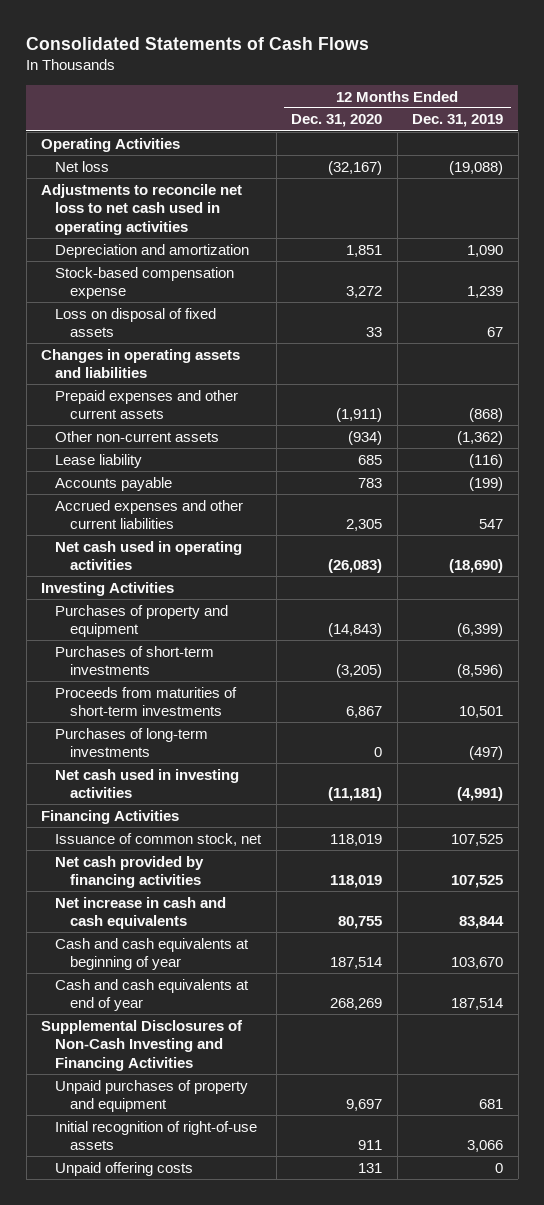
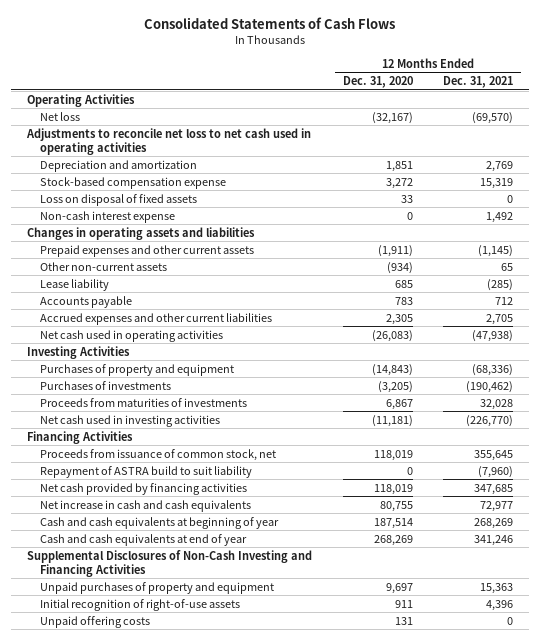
[412,114,504,128] Dec. 31, 2019 -> none
none -> [443,76,514,89] Dec. 31, 2021
none -> [40,210,176,223] Non-cash interest expense
[55,727,209,758] Purchases of long-term investments -> none
[55,645,215,676] Purchases of short-term investments -> [40,380,172,390] Purchases of investments
[55,686,238,717] Proceeds from maturities of short-term investments -> [40,397,248,407] Proceeds from maturities of investments
[55,832,263,846] Issuance of common stock, net -> [40,448,277,461] Proceeds from issuance of common stock, net
none -> [40,465,253,478] Repayment of ASTRA build to suit liability

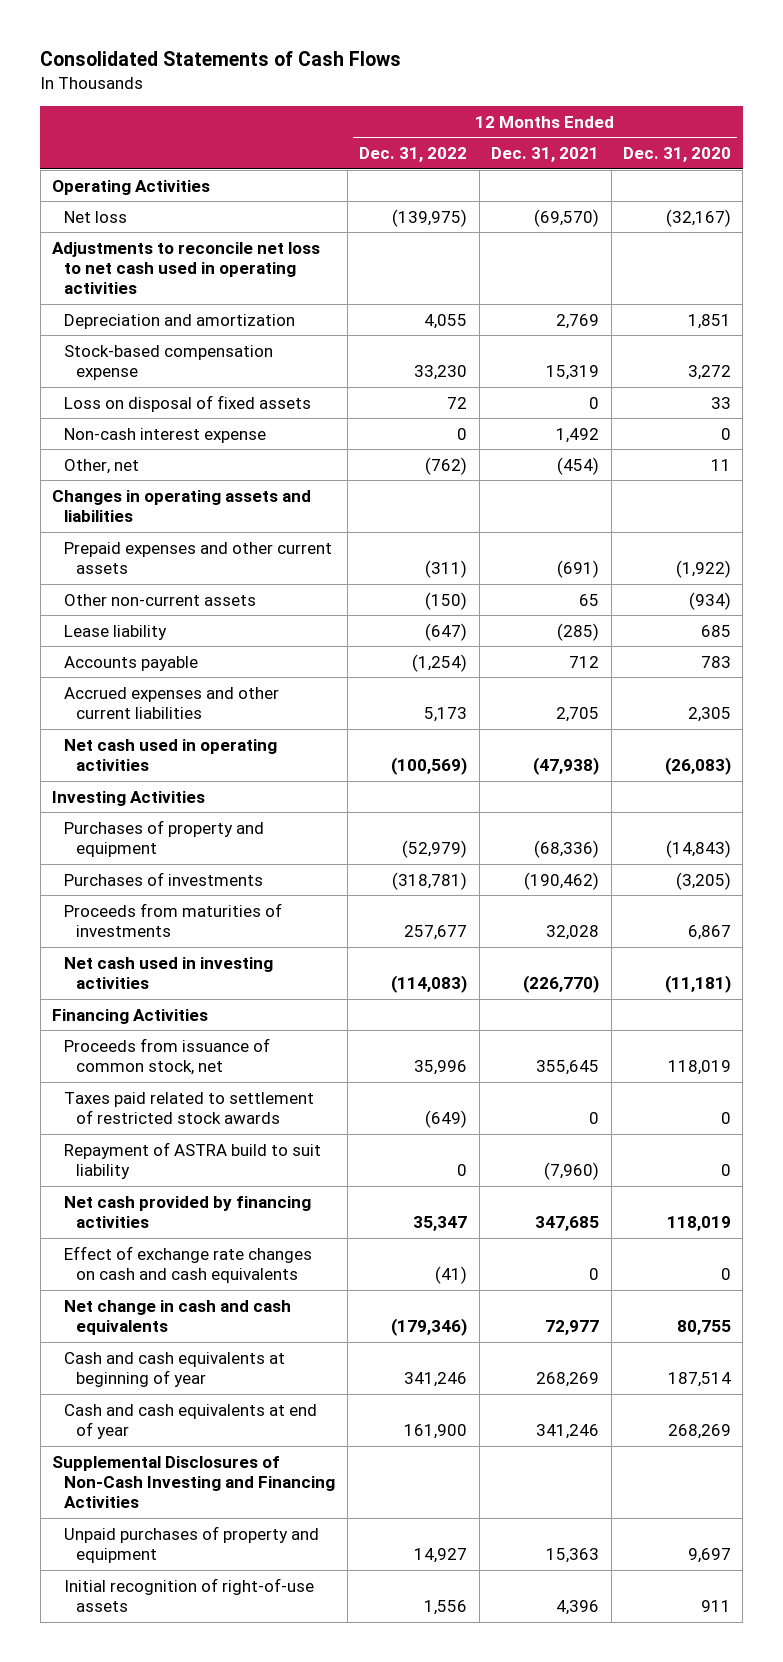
none -> [359,146,468,162] Dec. 31, 2022
none -> [64,458,140,474] Other, net
[377,244,413,257] (1,911) -> [676,559,732,578] (1,922)
[478,244,514,257] (1,145) -> [557,559,600,578] (691)
none -> [64,1091,315,1124] Taxes paid related to settlement of restricted stock awards
none -> [64,1245,313,1283] Effect of exchange rate changes on cash and cash equivalents
[40,499,252,512] Net increase in cash and cash equivalents -> [64,1299,292,1335] Net change in cash and cash equivalents
[40,615,151,628] Unpaid offering costs -> none

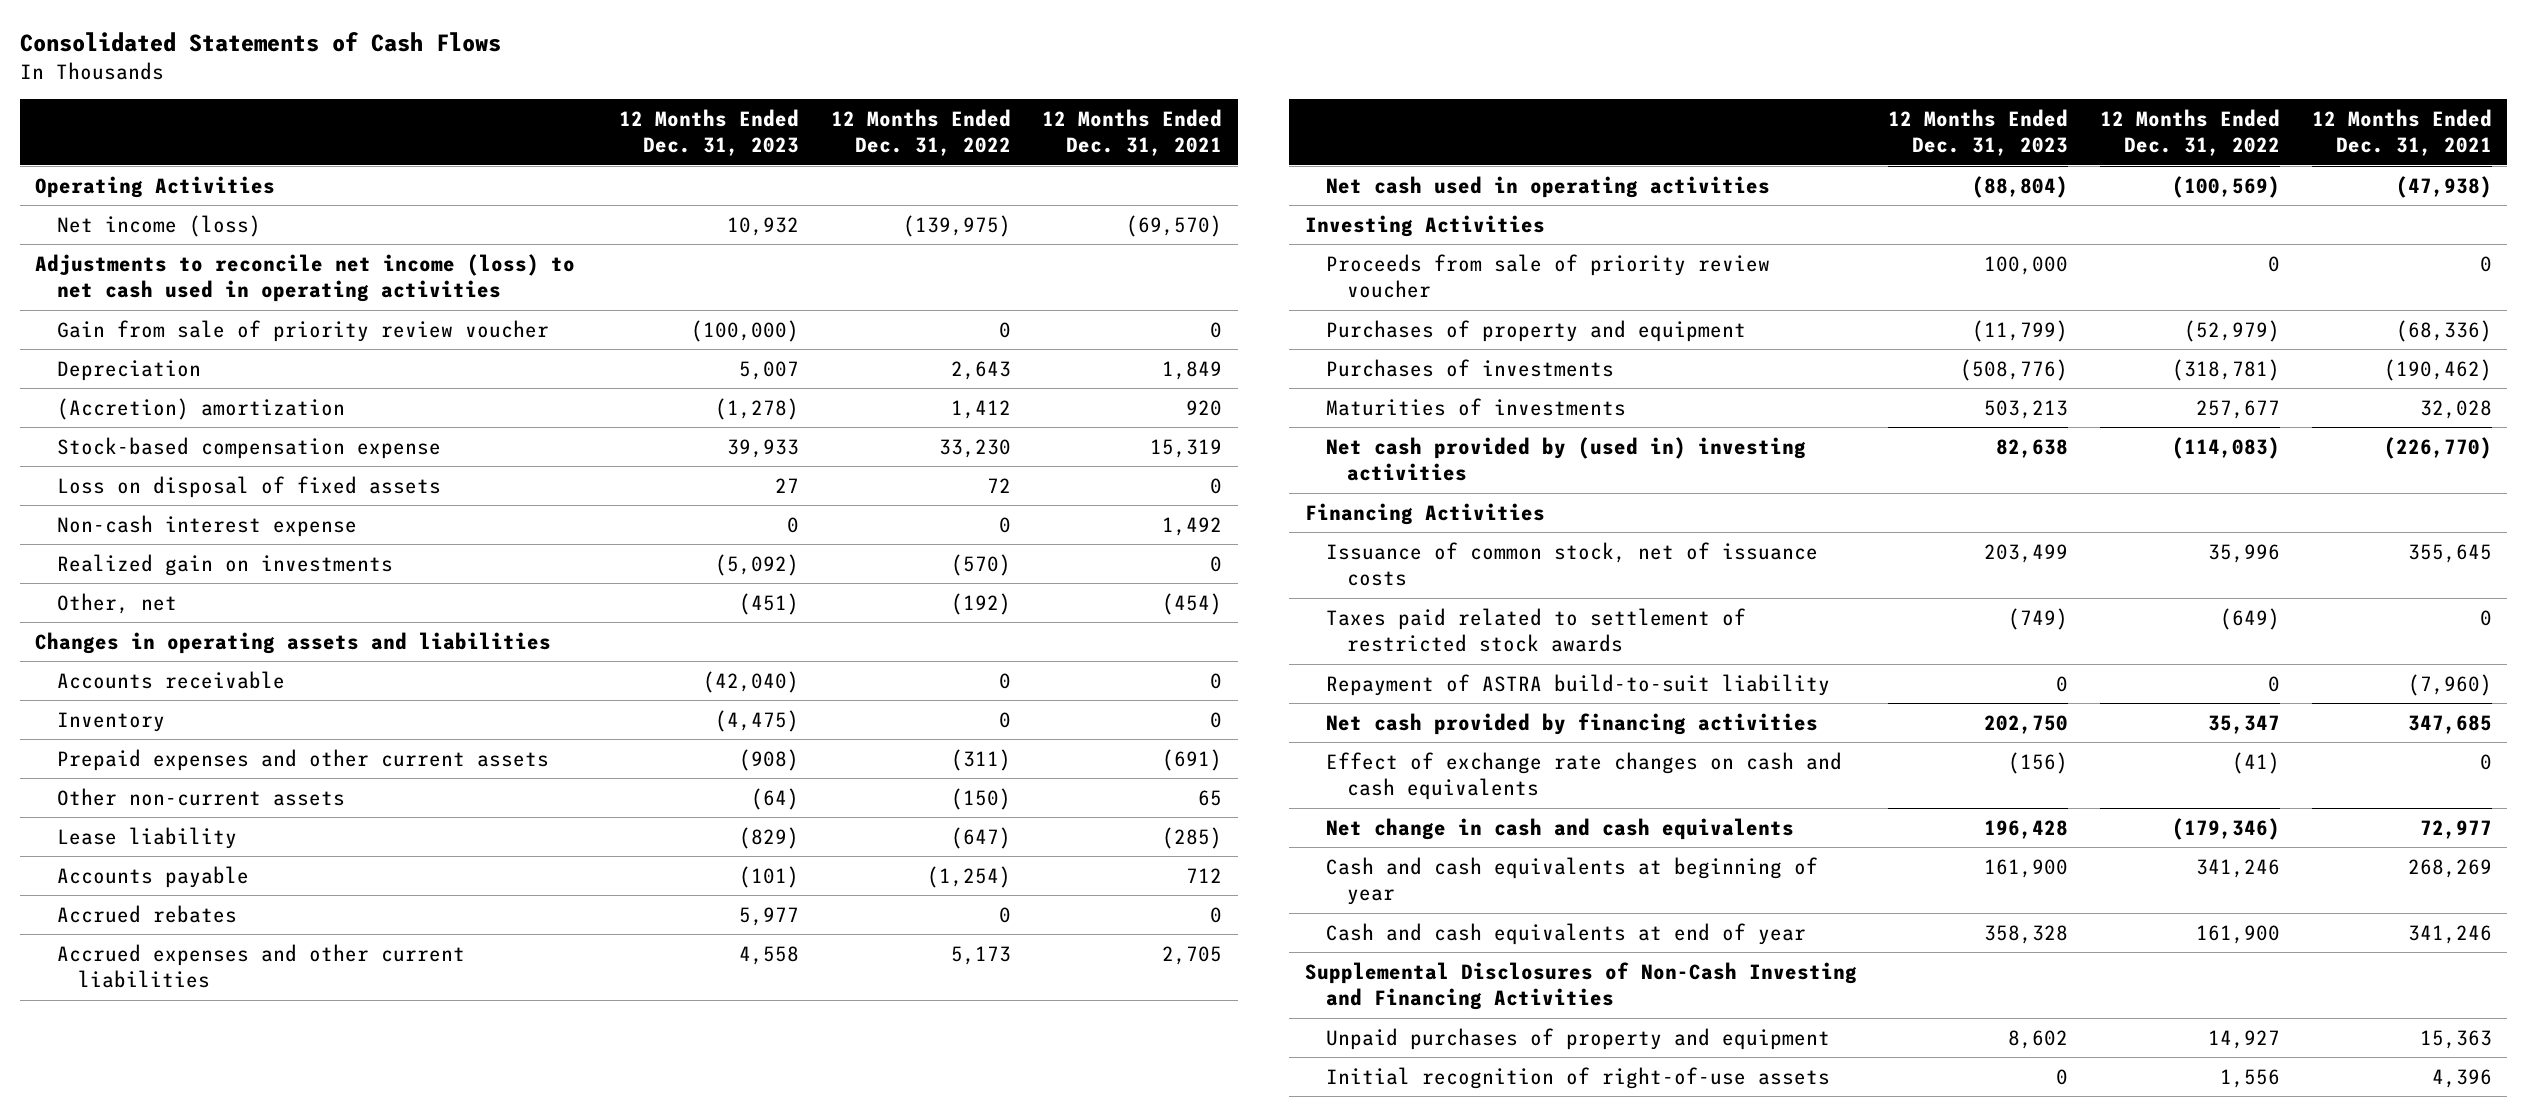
[623,146,732,162] Dec. 31, 2020 -> none
none -> [619,109,800,157] 12 Months Ended Dec. 31, 2023
[64,313,296,329] Depreciation and amortization -> none
[64,210,128,223] Net loss -> [56,214,261,237] Net income (loss)
[52,241,321,295] Adjustments to reconcile net loss to net cash used in operating activities -> [35,253,576,303] Adjustments to reconcile net income (loss) to net cash used in operating activities
none -> [56,319,549,342] Gain from sale of priority review voucher
none -> [56,359,201,381] Depreciation
none -> [56,397,345,420] (Accretion) amortization
none -> [56,553,393,576] Realized gain on investments
[425,456,468,475] (762) -> [950,592,1011,615] (192)
none -> [56,670,285,689] Accounts receivable
none -> [56,711,165,732] Inventory
none -> [56,904,237,923] Accrued rebates
none -> [1326,253,1771,299] Proceeds from sale of priority review voucher
[64,902,283,937] Proceeds from maturities of investments -> [1326,397,1627,416] Maturities of investments
[64,956,274,989] Net cash used in investing activities -> [1326,436,1807,482] Net cash provided by (used in) investing activities
[64,1037,271,1075] Proceeds from issuance of common stock, net -> [1326,541,1819,587] Issuance of common stock, net of issuance costs
[64,1141,322,1179] Repayment of ASTRA build to suit liability -> [1326,673,1831,696] Repayment of ASTRA build-to-suit liability

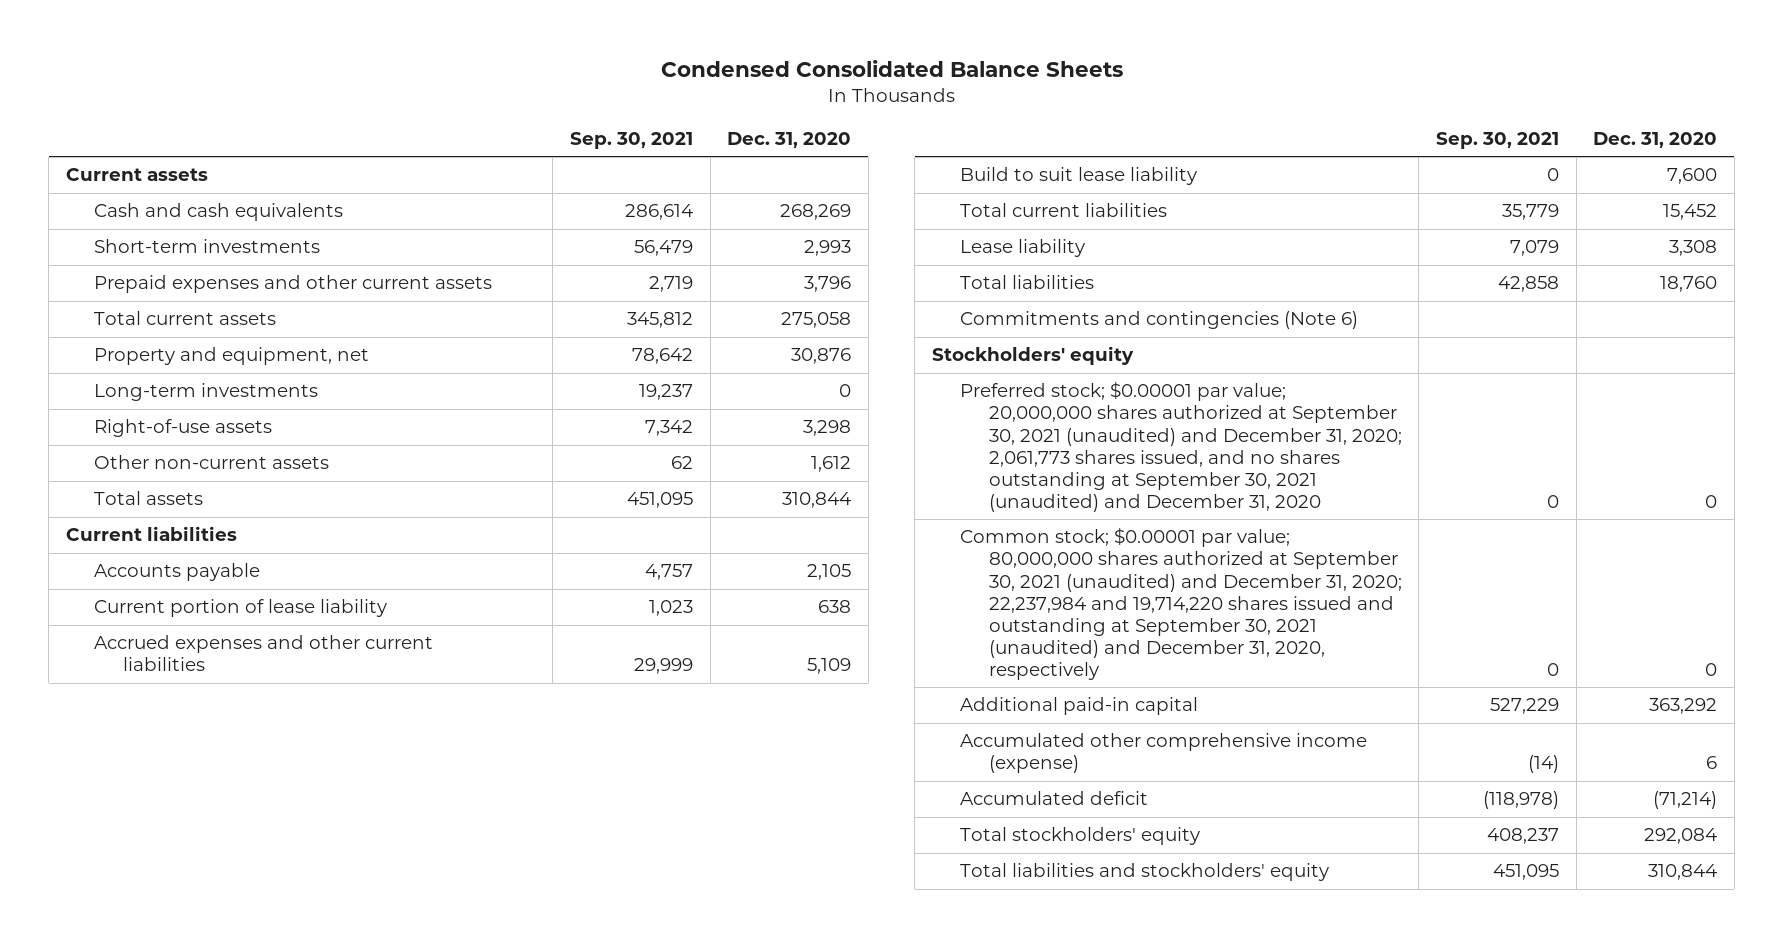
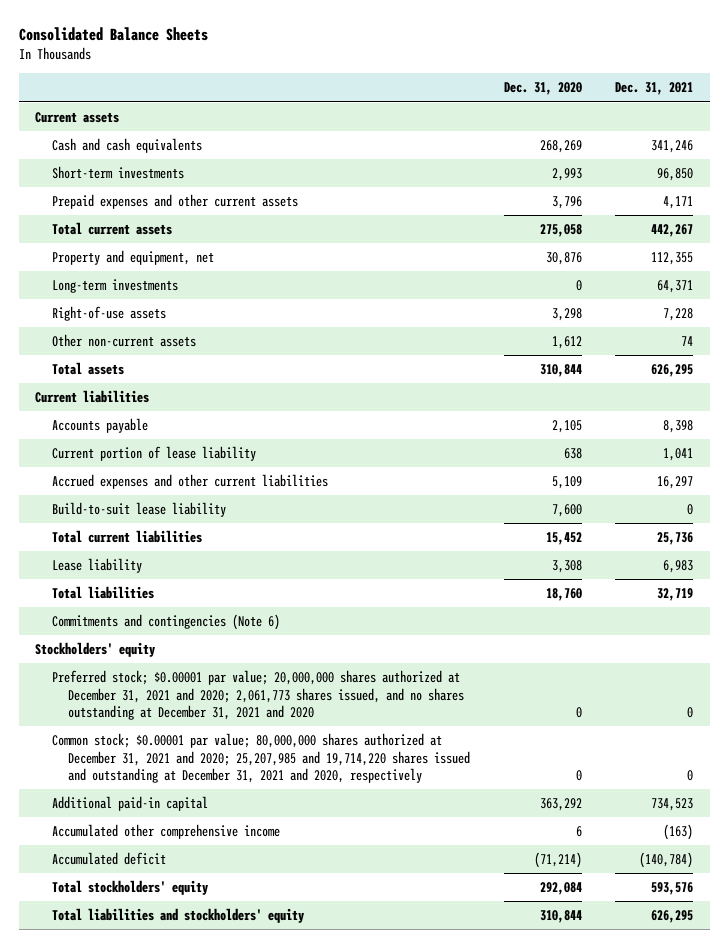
[660,60,1123,78] Condensed Consolidated Balance Sheets -> [18,27,208,42] Consolidated Balance Sheets
[569,132,693,150] Sep. 30, 2021 -> none
none -> [614,82,693,96] Dec. 31, 2021
[960,167,1198,186] Build to suit lease liability -> [51,502,226,518] Build-to-suit lease liability
[960,381,1402,512] Preferred stock; $0.00001 par value; 20,000,000 shares authorized at September 30, 2021 (unaudited) and December 31, 2020; 2,061,773 shares issued, and no shares outstanding at September 30, 2021 (unaudited) and December 31, 2020 -> [51,670,465,721] Preferred stock; $0.00001 par value; 20,000,000 shares authorized at December 31, 2021 and 2020; 2,061,773 shares issued, and no shares outstanding at December 31, 2021 and 2020
[960,527,1402,681] Common stock; $0.00001 par value; 80,000,000 shares authorized at September 30, 2021 (unaudited) and December 31, 2020; 22,237,984 and 19,714,220 shares issued and outstanding at September 30, 2021 (unaudited) and December 31, 2020, respectively -> [51,733,471,784] Common stock; $0.00001 par value; 80,000,000 shares authorized at December 31, 2021 and 2020; 25,207,985 and 19,714,220 shares issued and outstanding at December 31, 2021 and 2020, respectively
[960,733,1368,774] Accumulated other comprehensive income (expense) -> [51,824,280,840] Accumulated other comprehensive income

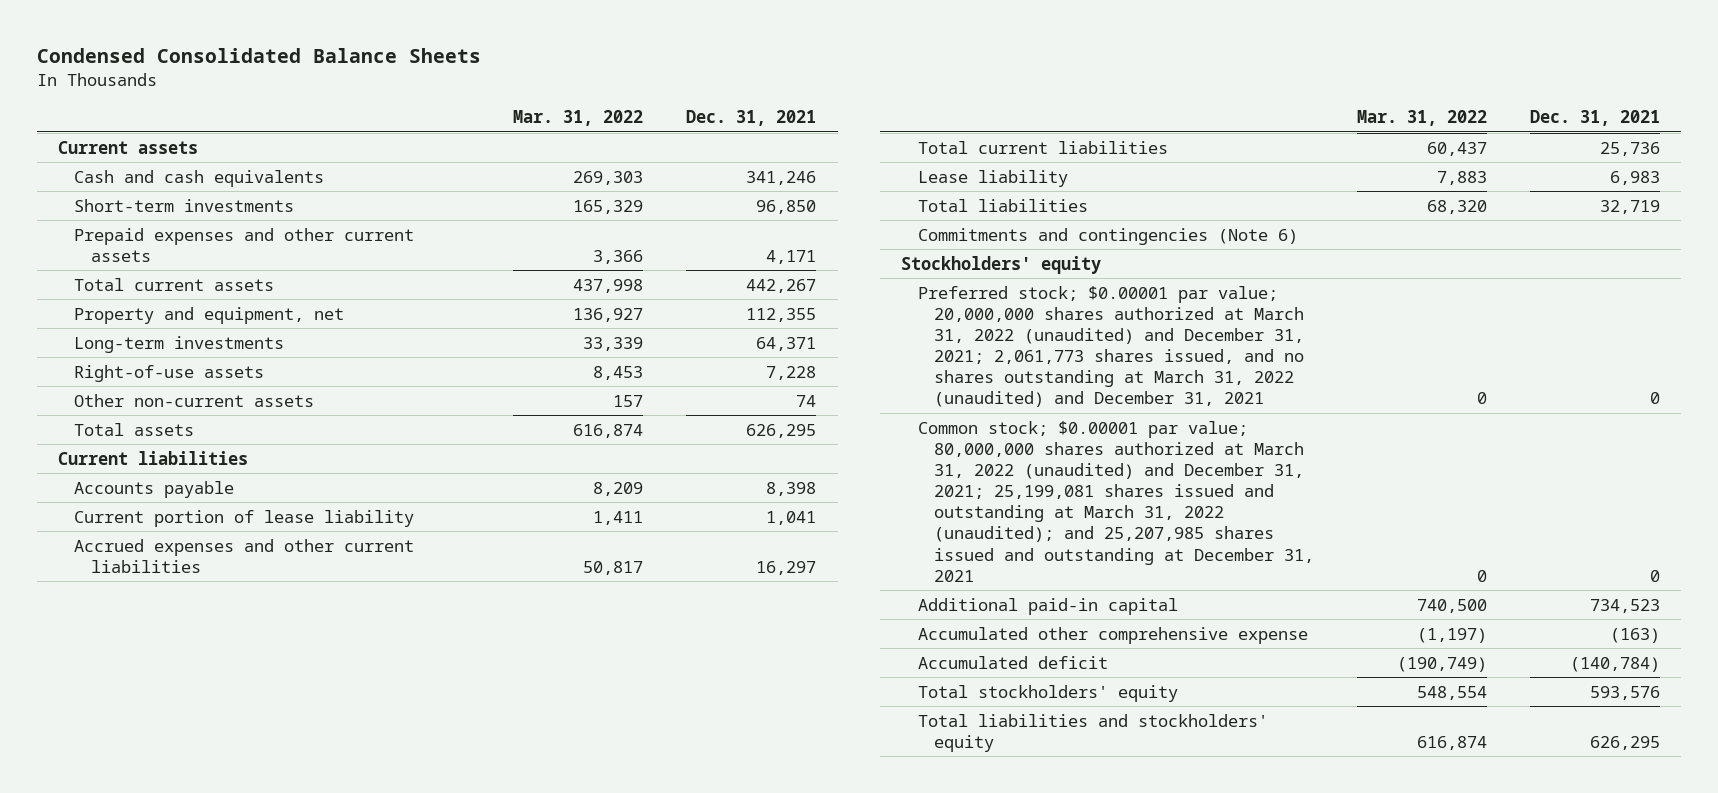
[18,27,208,42] Consolidated Balance Sheets -> [36,47,481,63] Condensed Consolidated Balance Sheets
[503,82,582,96] Dec. 31, 2020 -> none
none -> [513,110,644,127] Mar. 31, 2022
[51,502,226,518] Build-to-suit lease liability -> none
[51,670,465,721] Preferred stock; $0.00001 par value; 20,000,000 shares authorized at December 31, 2021 and 2020; 2,061,773 shares issued, and no shares outstanding at December 31, 2021 and 2020 -> [917,285,1304,408] Preferred stock; $0.00001 par value; 20,000,000 shares authorized at March 31, 2022 (unaudited) and December 31, 2021; 2,061,773 shares issued, and no shares outstanding at March 31, 2022 (unaudited) and December 31, 2021
[51,733,471,784] Common stock; $0.00001 par value; 80,000,000 shares authorized at December 31, 2021 and 2020; 25,207,985 and 19,714,220 shares issued and outstanding at December 31, 2021 and 2020, respectively -> [917,420,1314,582] Common stock; $0.00001 par value; 80,000,000 shares authorized at March 31, 2022 (unaudited) and December 31, 2021; 25,199,081 shares issued and outstanding at March 31, 2022 (unaudited); and 25,207,985 shares issued and outstanding at December 31, 2021
[51,824,280,840] Accumulated other comprehensive income -> [917,626,1308,644] Accumulated other comprehensive expense

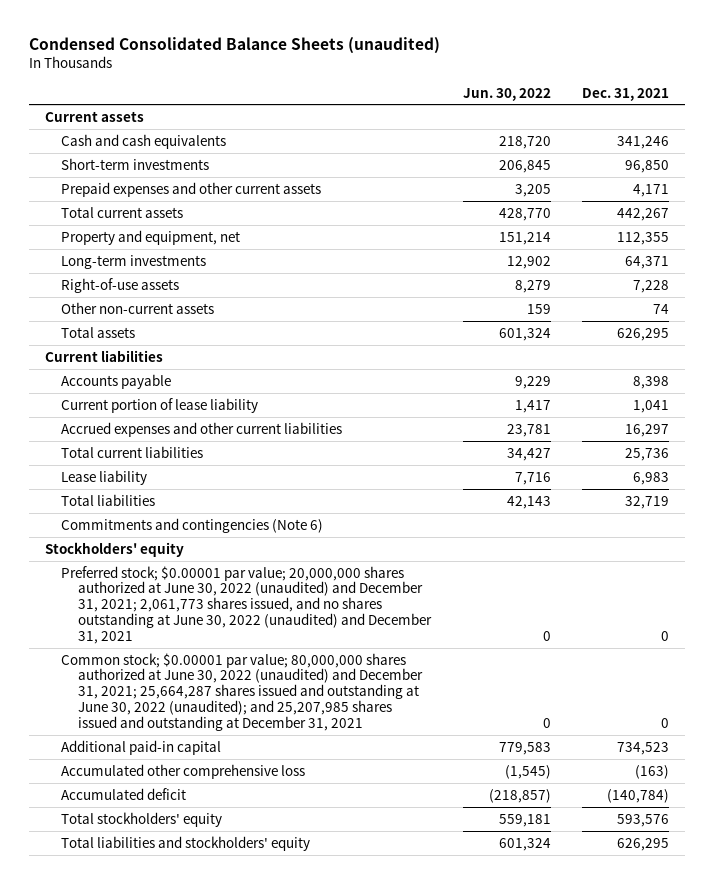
[36,47,481,63] Condensed Consolidated Balance Sheets -> [28,36,440,54] Condensed Consolidated Balance Sheets (unaudited)
[513,110,644,127] Mar. 31, 2022 -> none
none -> [462,87,551,101] Jun. 30, 2022
[917,285,1304,408] Preferred stock; $0.00001 par value; 20,000,000 shares authorized at March 31, 2022 (unaudited) and December 31, 2021; 2,061,773 shares issued, and no shares outstanding at March 31, 2022 (unaudited) and December 31, 2021 -> [61,565,432,644] Preferred stock; $0.00001 par value; 20,000,000 shares authorized at June 30, 2022 (unaudited) and December 31, 2021; 2,061,773 shares issued, and no shares outstanding at June 30, 2022 (unaudited) and December 31, 2021
[917,420,1314,582] Common stock; $0.00001 par value; 80,000,000 shares authorized at March 31, 2022 (unaudited) and December 31, 2021; 25,199,081 shares issued and outstanding at March 31, 2022 (unaudited); and 25,207,985 shares issued and outstanding at December 31, 2021 -> [61,652,423,731] Common stock; $0.00001 par value; 80,000,000 shares authorized at June 30, 2022 (unaudited) and December 31, 2021; 25,664,287 shares issued and outstanding at June 30, 2022 (unaudited); and 25,207,985 shares issued and outstanding at December 31, 2021
[917,626,1308,644] Accumulated other comprehensive expense -> [61,763,306,779] Accumulated other comprehensive loss

